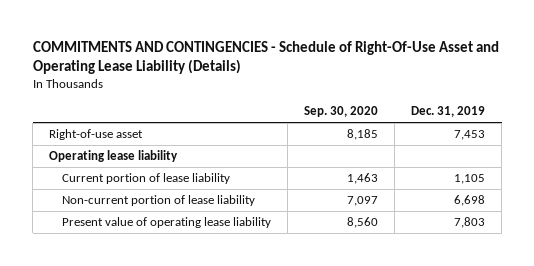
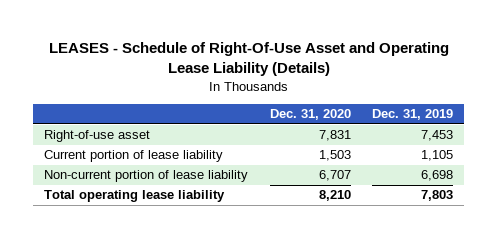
[32,40,499,75] COMMITMENTS AND CONTINGENCIES - Schedule of Right-Of-Use Asset and Operating Lease Liability (Details) -> [48,42,449,77] LEASES - Schedule of Right-Of-Use Asset and Operating Lease Liability (Details)
[304,106,379,118] Sep. 30, 2020 -> none
none -> [269,109,351,121] Dec. 31, 2020
[49,149,179,162] Operating lease liability -> none
[62,216,272,228] Present value of operating lease liability -> [43,190,225,203] Total operating lease liability

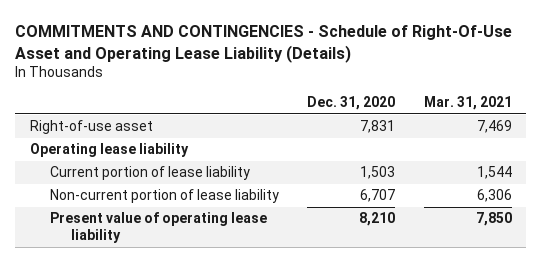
[48,42,449,77] LEASES - Schedule of Right-Of-Use Asset and Operating Lease Liability (Details) -> [15,25,513,63] COMMITMENTS AND CONTINGENCIES - Schedule of Right-Of-Use Asset and Operating Lease Liability (Details)
[372,109,454,121] Dec. 31, 2019 -> none
none -> [423,96,512,111] Mar. 31, 2021
none -> [29,143,189,158] Operating lease liability
[43,190,225,203] Total operating lease liability -> [50,212,268,244] Present value of operating lease liability

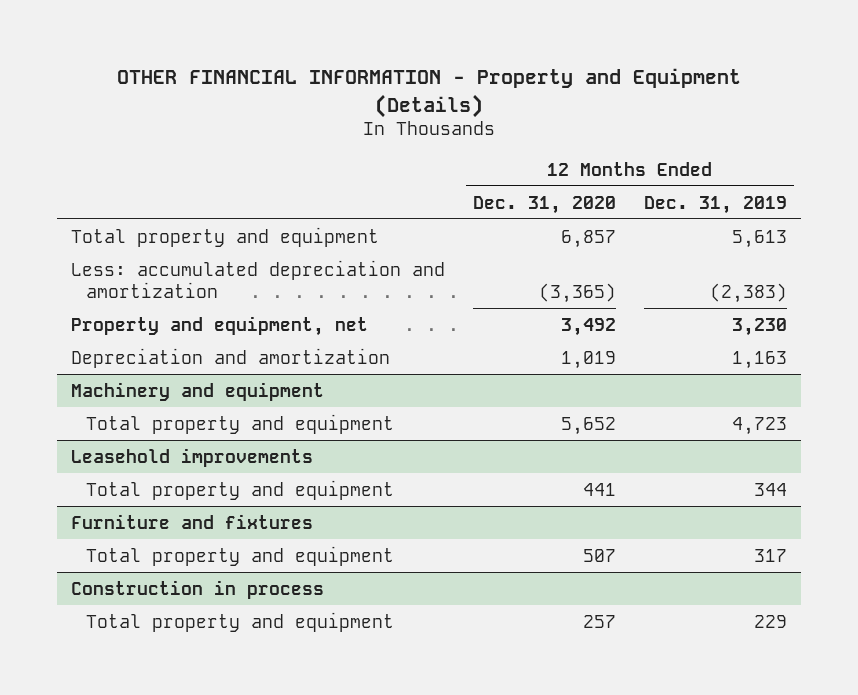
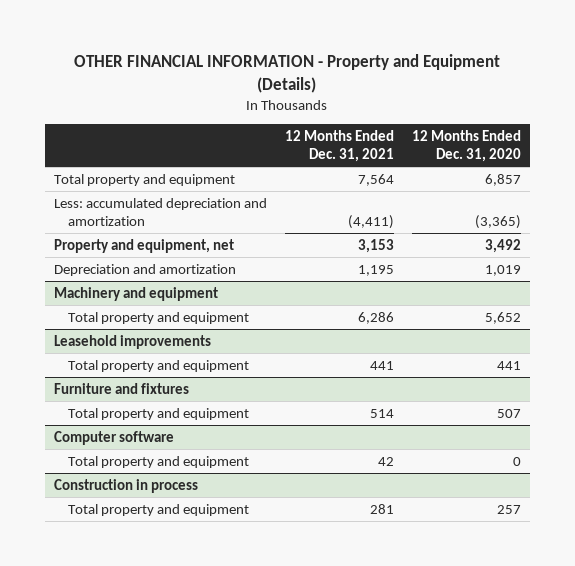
[644,195,788,214] Dec. 31, 2019 -> none
none -> [284,129,394,162] 12 Months Ended Dec. 31, 2021
none -> [53,430,174,445] Computer software
none -> [67,455,249,468] Total property and equipment

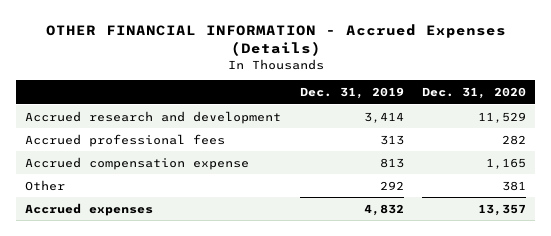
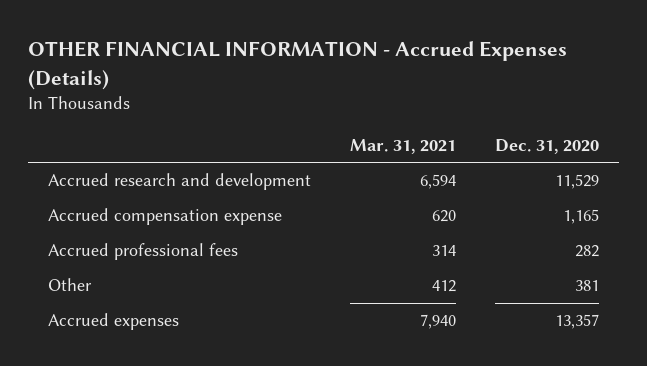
[299,87,404,100] Dec. 31, 2019 -> none
none -> [349,138,456,154] Mar. 31, 2021
[25,133,226,147] Accrued professional fees -> [47,243,238,261] Accrued professional fees

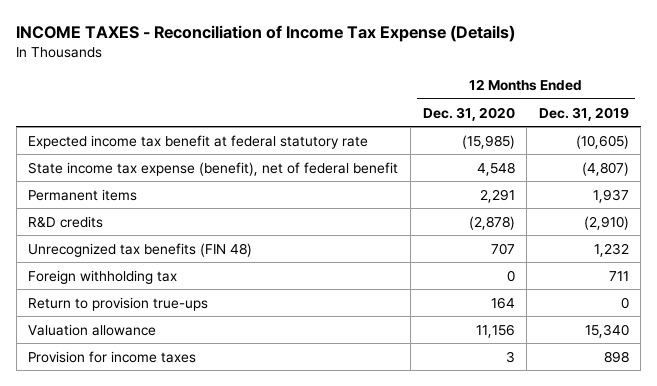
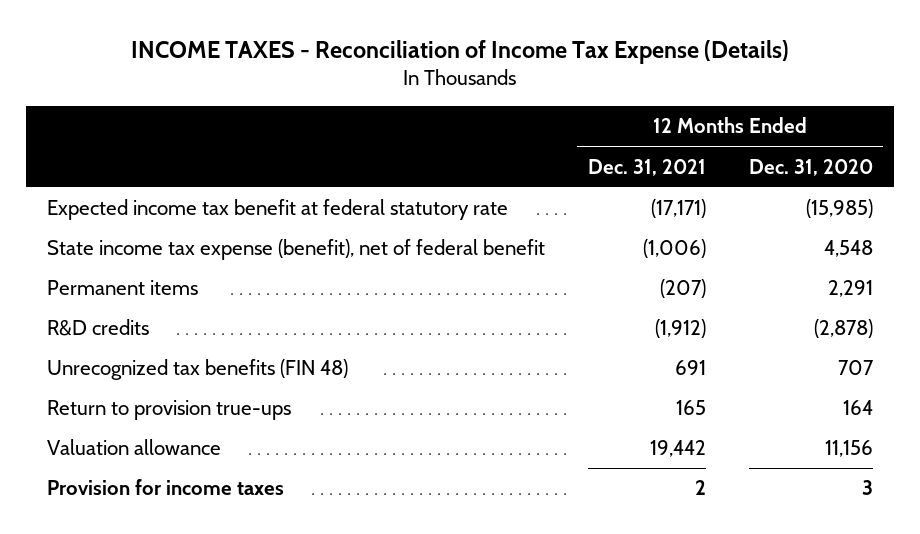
[538,106,629,121] Dec. 31, 2019 -> none
none -> [588,158,707,176] Dec. 31, 2021
[28,269,178,284] Foreign withholding tax -> none

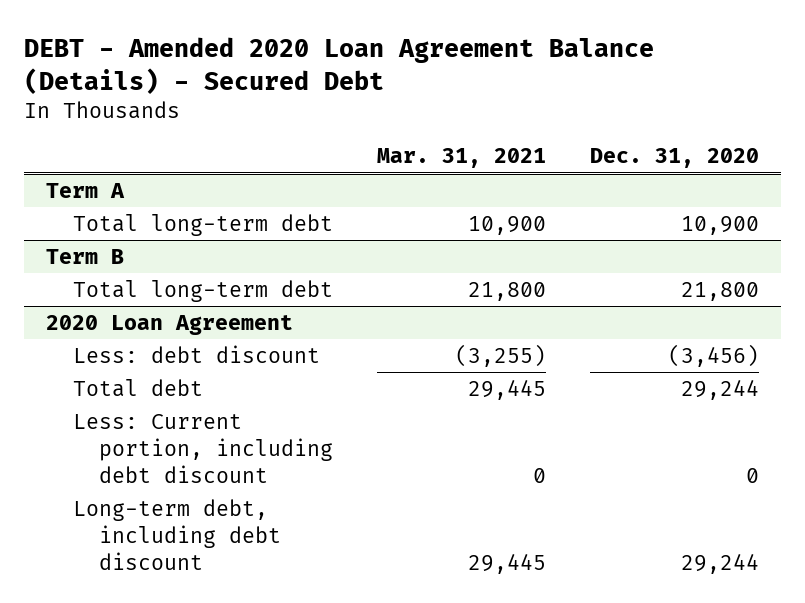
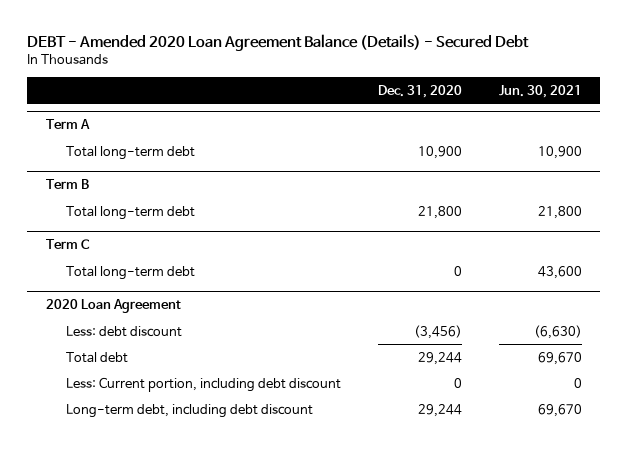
[377,148,547,169] Mar. 31, 2021 -> none
none -> [498,84,582,98] Jun. 30, 2021
none -> [45,239,90,250] Term C
none -> [65,265,195,280] Total long-term debt

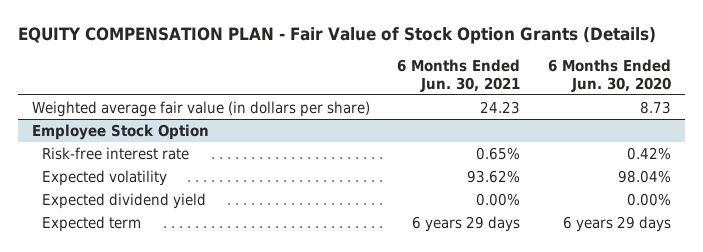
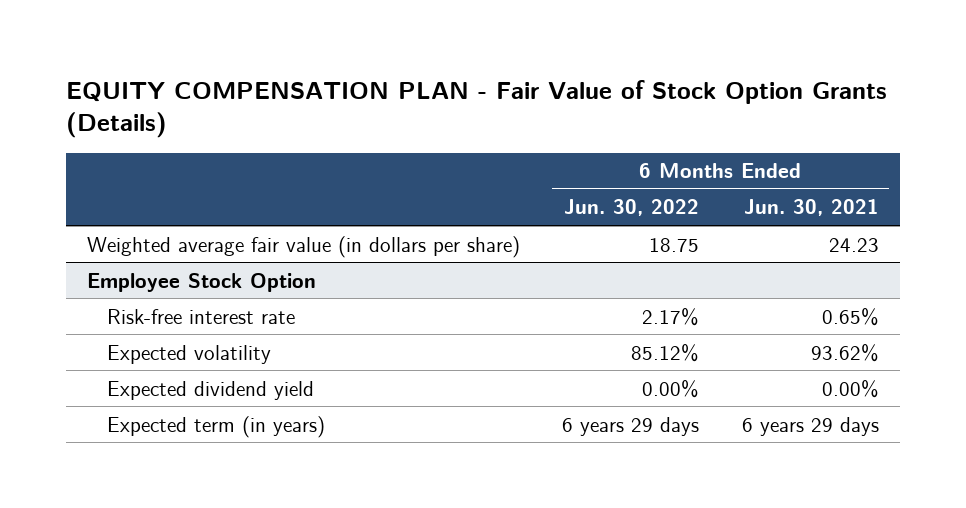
[548,59,672,92] 6 Months Ended Jun. 30, 2020 -> none
none -> [564,199,700,217] Jun. 30, 2022
[42,215,142,232] Expected term -> [107,415,326,438] Expected term (in years)

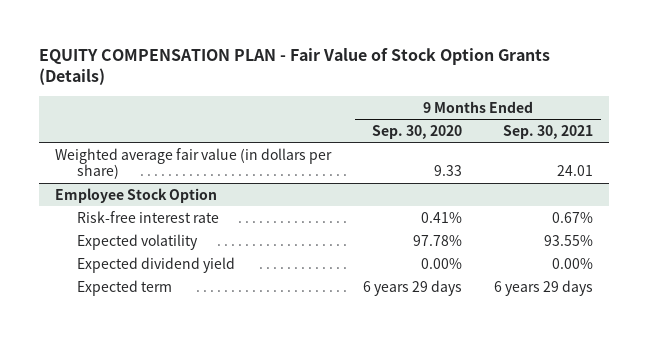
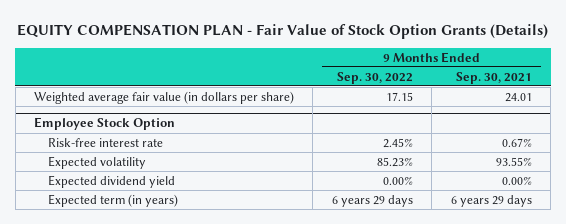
[371,124,462,139] Sep. 30, 2020 -> none
none -> [336,71,413,84] Sep. 30, 2022
[76,279,172,296] Expected term -> [47,193,178,207] Expected term (in years)

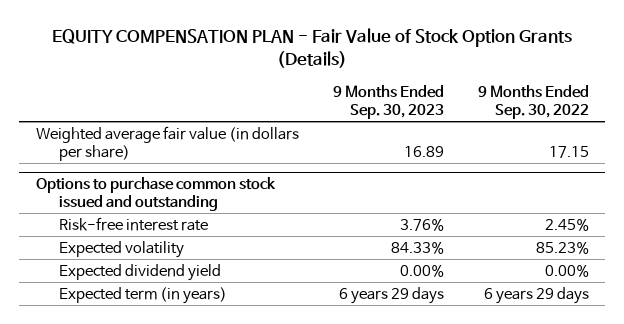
[455,71,532,84] Sep. 30, 2021 -> none
none -> [332,85,444,120] 9 Months Ended Sep. 30, 2023
[34,117,176,131] Employee Stock Option -> [35,176,276,211] Options to purchase common stock issued and outstanding

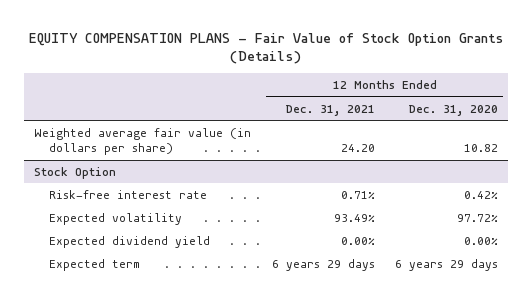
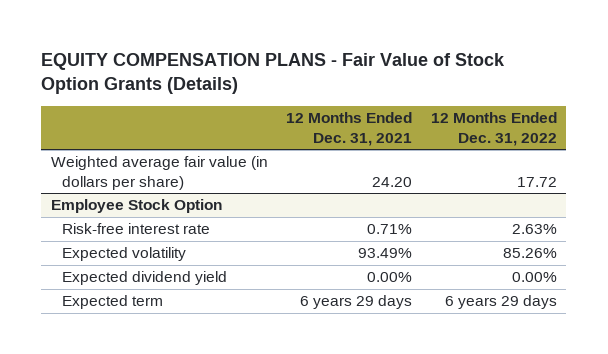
[409,104,499,116] Dec. 31, 2020 -> none
none -> [430,112,557,146] 12 Months Ended Dec. 31, 2022
[34,166,117,179] Stock Option -> [50,199,222,214] Employee Stock Option

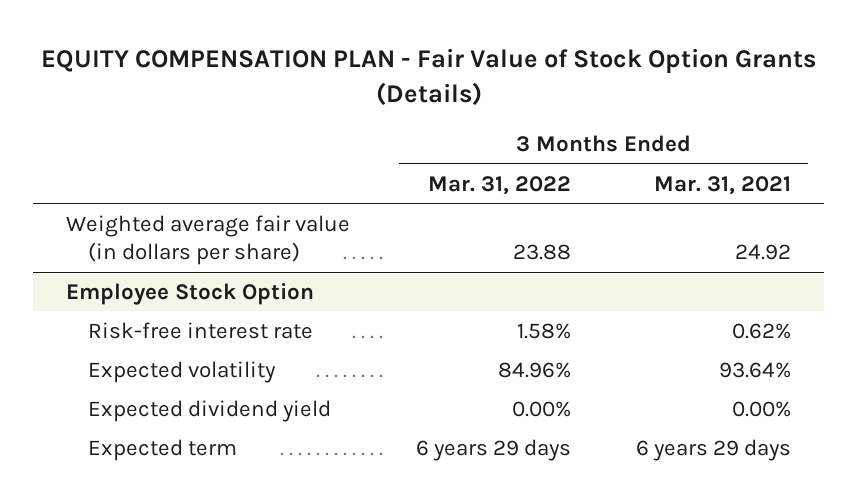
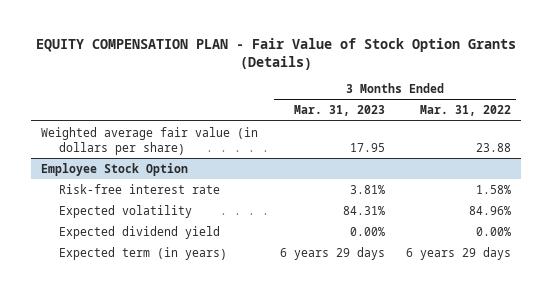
[654,175,792,195] Mar. 31, 2021 -> none
none -> [293,105,385,117] Mar. 31, 2023
[87,438,237,461] Expected term -> [58,246,227,260] Expected term (in years)

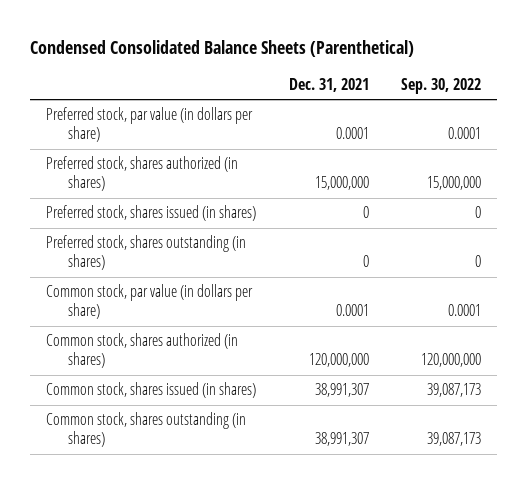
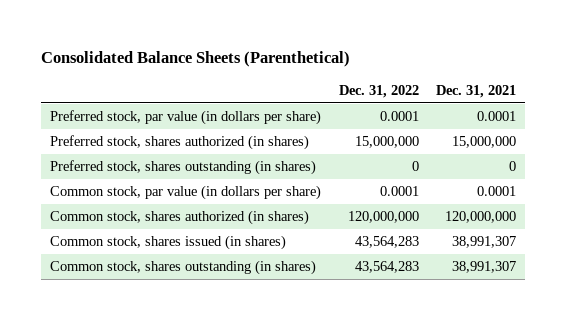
[29,40,414,58] Condensed Consolidated Balance Sheets (Parenthetical) -> [40,51,350,68] Consolidated Balance Sheets (Parenthetical)
[400,78,481,95] Sep. 30, 2022 -> none
none -> [338,85,419,99] Dec. 31, 2022
[46,205,257,222] Preferred stock, shares issued (in shares) -> none

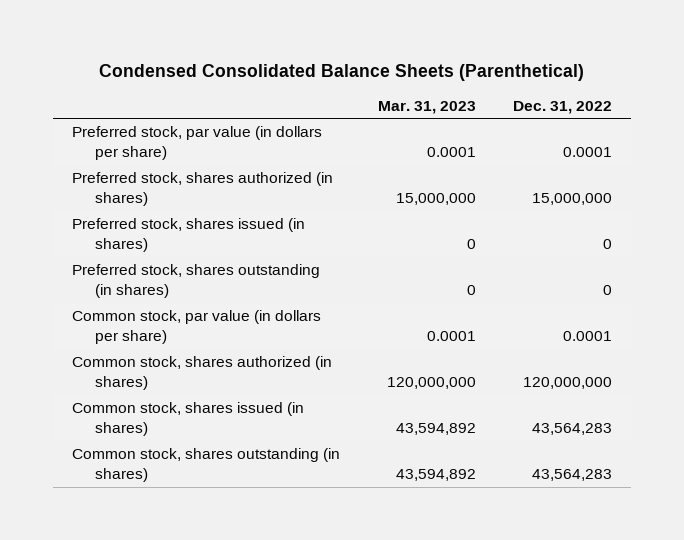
[40,51,350,68] Consolidated Balance Sheets (Parenthetical) -> [99,63,585,81] Condensed Consolidated Balance Sheets (Parenthetical)
[436,85,517,99] Dec. 31, 2021 -> none
none -> [377,100,476,114] Mar. 31, 2023
none -> [71,218,305,252] Preferred stock, shares issued (in shares)

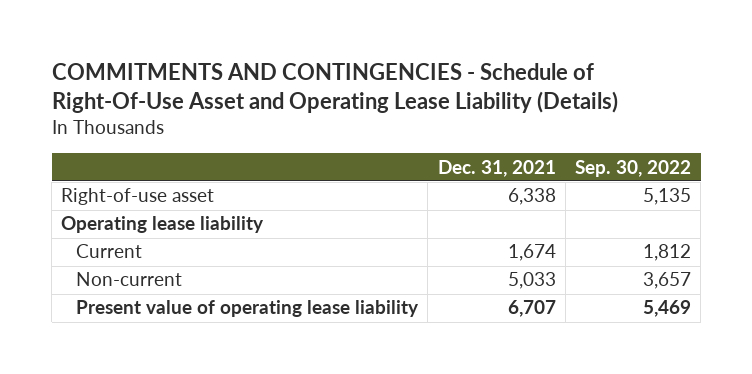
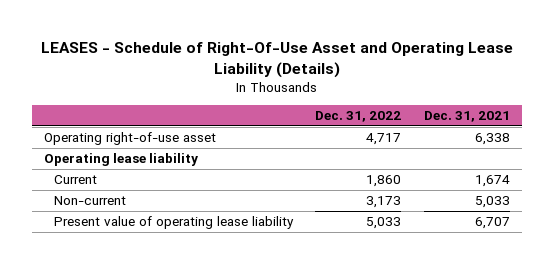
[51,63,618,114] COMMITMENTS AND CONTINGENCIES - Schedule of Right-Of-Use Asset and Operating Lease Liability (Details) -> [41,42,514,78] LEASES - Schedule of Right-Of-Use Asset and Operating Lease Liability (Details)
[575,159,692,177] Sep. 30, 2022 -> none
none -> [315,111,402,123] Dec. 31, 2022
[61,188,215,206] Right-of-use asset -> [43,132,216,146] Operating right-of-use asset

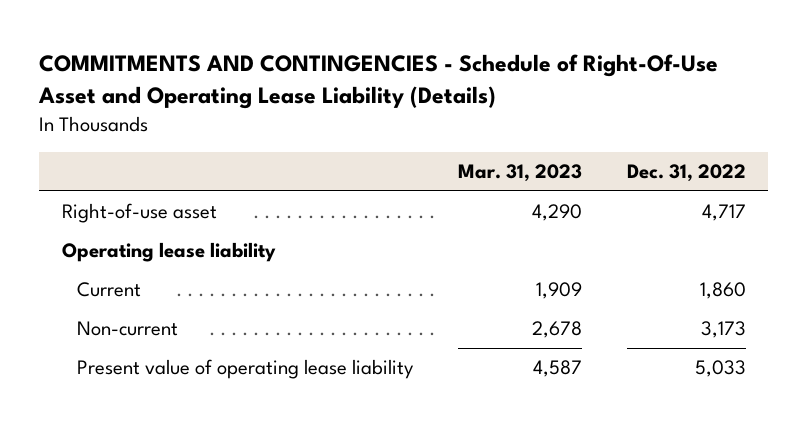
[41,42,514,78] LEASES - Schedule of Right-Of-Use Asset and Operating Lease Liability (Details) -> [38,54,719,110] COMMITMENTS AND CONTINGENCIES - Schedule of Right-Of-Use Asset and Operating Lease Liability (Details)
[424,111,511,123] Dec. 31, 2021 -> none
none -> [457,164,582,183] Mar. 31, 2023
[43,132,216,146] Operating right-of-use asset -> [61,203,217,224] Right-of-use asset

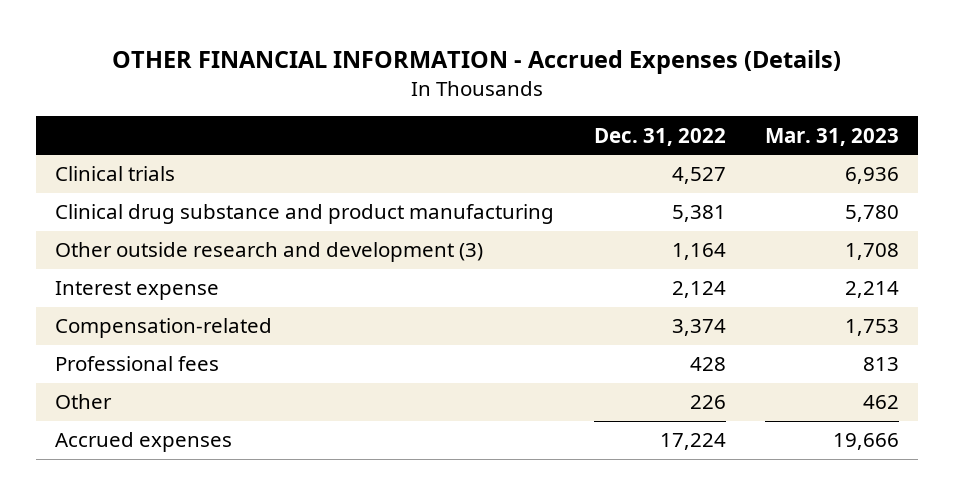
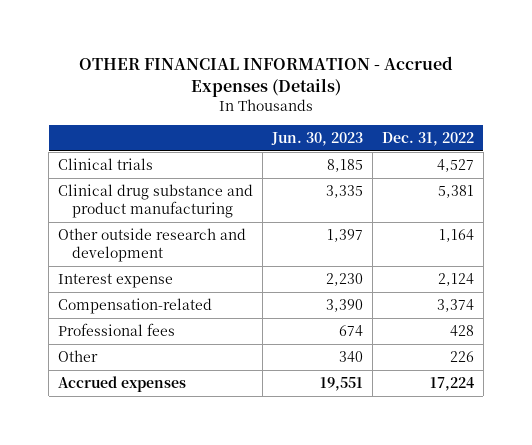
[764,127,899,146] Mar. 31, 2023 -> none
none -> [271,131,364,146] Jun. 30, 2023
[55,242,484,263] Other outside research and development (3) -> [58,228,247,263] Other outside research and development

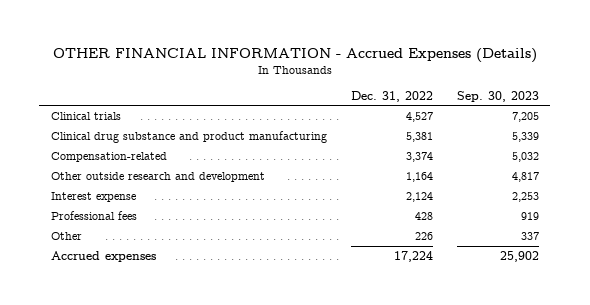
[271,131,364,146] Jun. 30, 2023 -> none
none -> [456,90,539,102] Sep. 30, 2023
[58,298,213,315] Compensation-related -> [51,152,168,163] Compensation-related

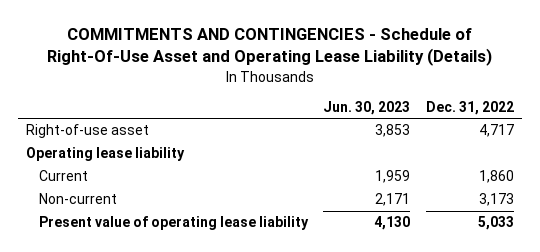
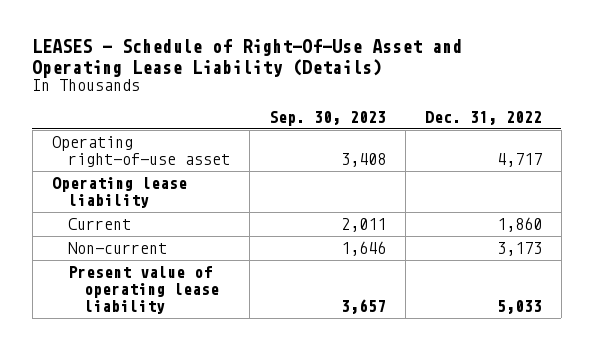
[46,28,492,67] COMMITMENTS AND CONTINGENCIES - Schedule of Right-Of-Use Asset and Operating Lease Liability (Details) -> [32,38,463,78] LEASES - Schedule of Right-Of-Use Asset and Operating Lease Liability (Details)
[323,101,411,116] Jun. 30, 2023 -> none
none -> [268,110,386,126] Sep. 30, 2023
[25,124,149,139] Right-of-use asset -> [51,136,230,168] Operating right-of-use asset

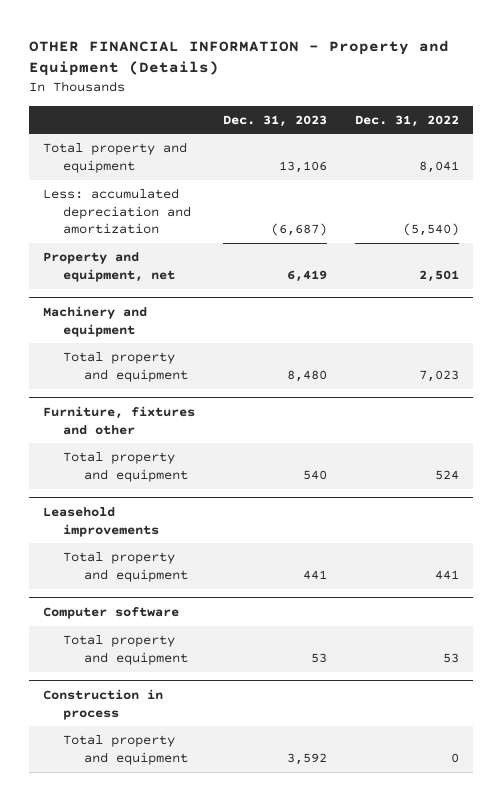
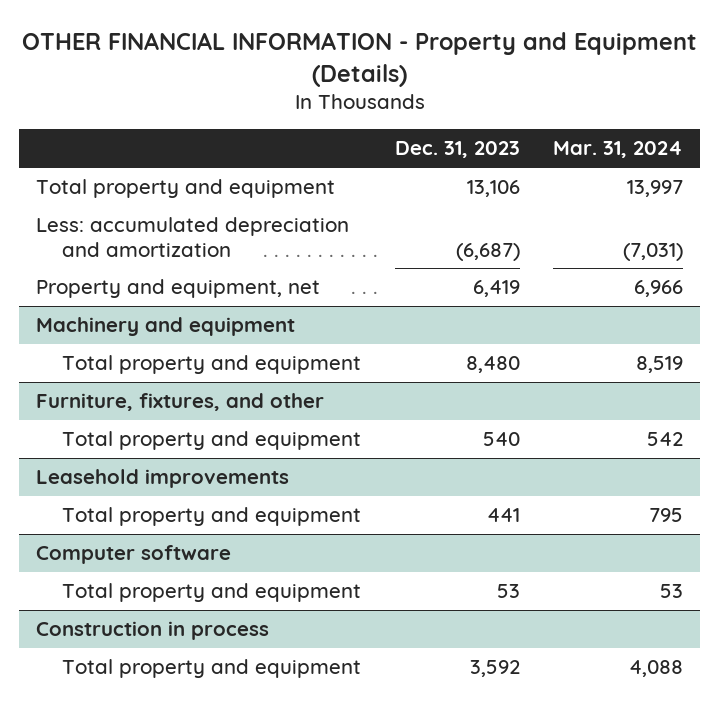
[354,114,459,127] Dec. 31, 2022 -> none
none -> [553,141,684,159] Mar. 31, 2024
[42,405,195,435] Furniture, fixtures and other -> [35,393,324,412] Furniture, fixtures, and other

